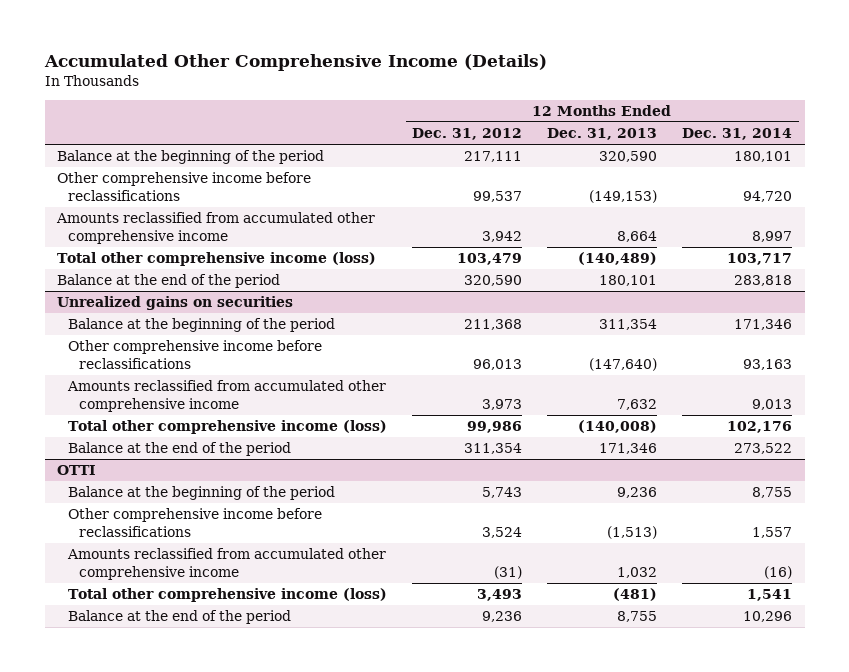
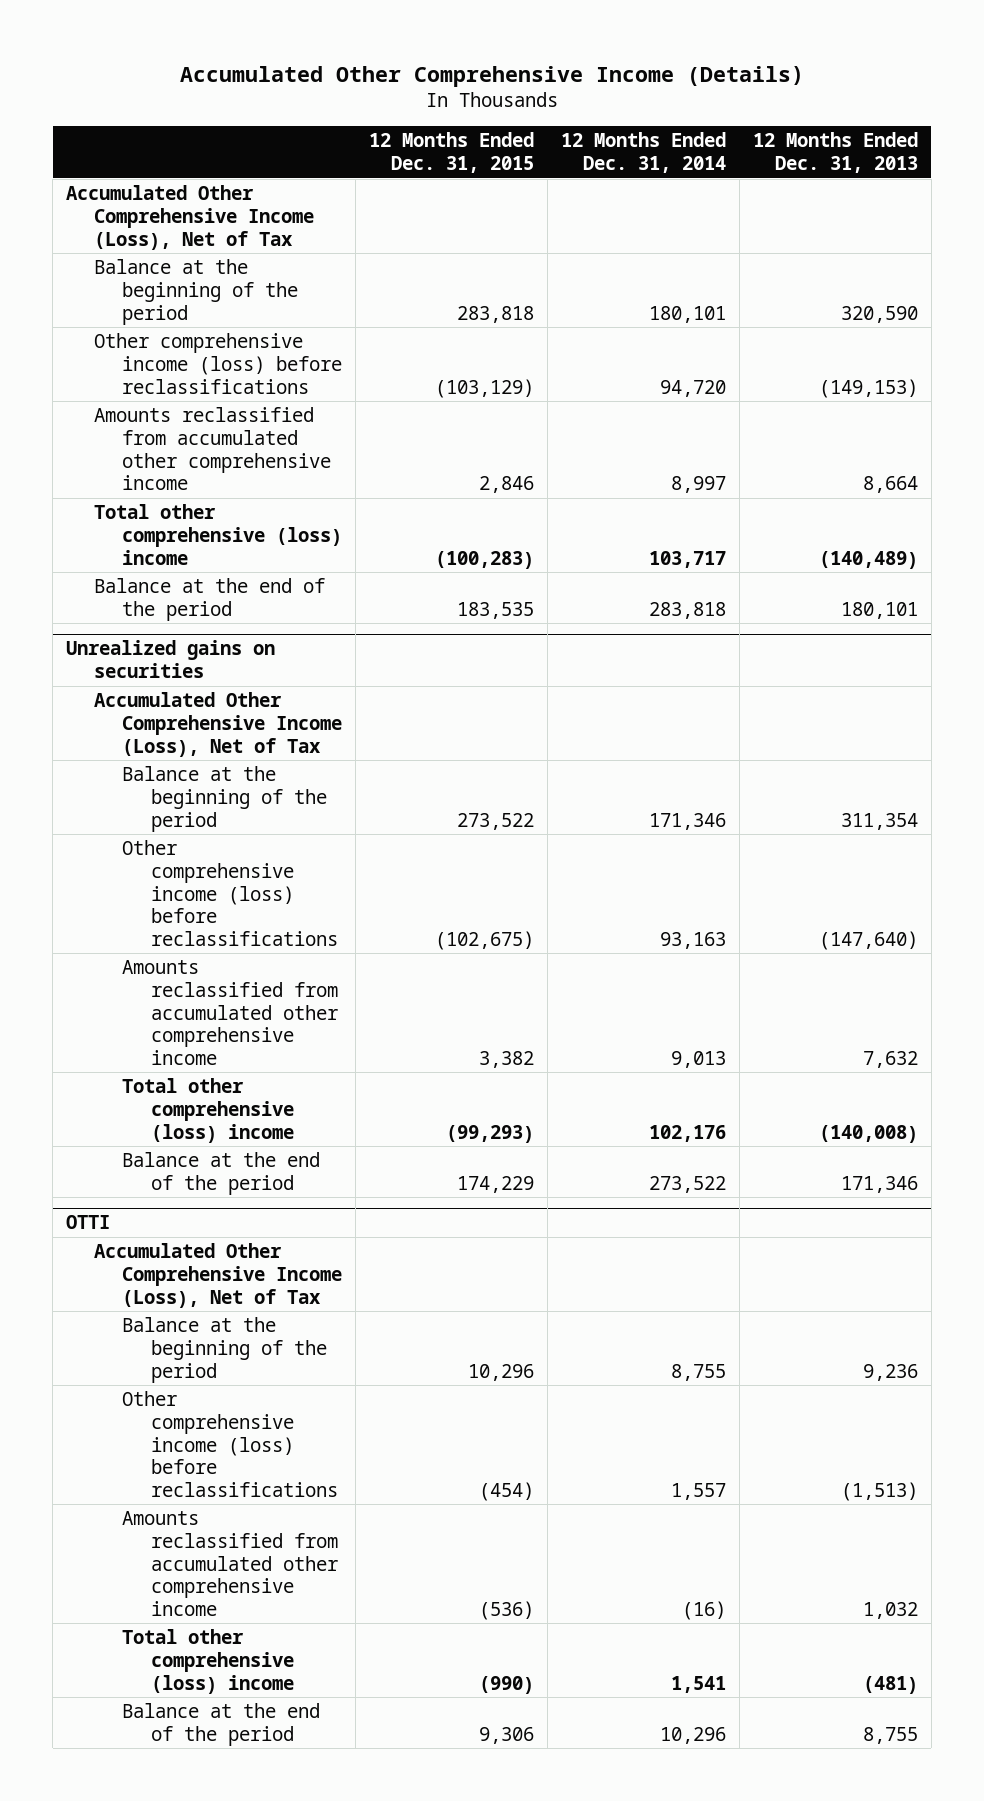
[412,128,523,141] Dec. 31, 2012 -> none
none -> [369,132,535,173] 12 Months Ended Dec. 31, 2015
none -> [65,185,315,250] Accumulated Other Comprehensive Income (Loss), Net of Tax
[57,172,312,201] Other comprehensive income before reclassifications -> [94,333,343,394] Other comprehensive income (loss) before reclassifications
[57,252,377,267] Total other comprehensive income (loss) -> [94,504,343,565] Total other comprehensive (loss) income
none -> [94,692,343,757] Accumulated Other Comprehensive Income (Loss), Net of Tax
[68,340,323,369] Other comprehensive income before reclassifications -> [122,840,338,946] Other comprehensive income (loss) before reclassifications
[68,420,388,435] Total other comprehensive income (loss) -> [122,1078,294,1143] Total other comprehensive (loss) income
none -> [94,1243,343,1308] Accumulated Other Comprehensive Income (Loss), Net of Tax
[68,508,323,537] Other comprehensive income before reclassifications -> [122,1391,338,1497] Other comprehensive income (loss) before reclassifications
[68,588,388,603] Total other comprehensive income (loss) -> [122,1629,294,1694] Total other comprehensive (loss) income

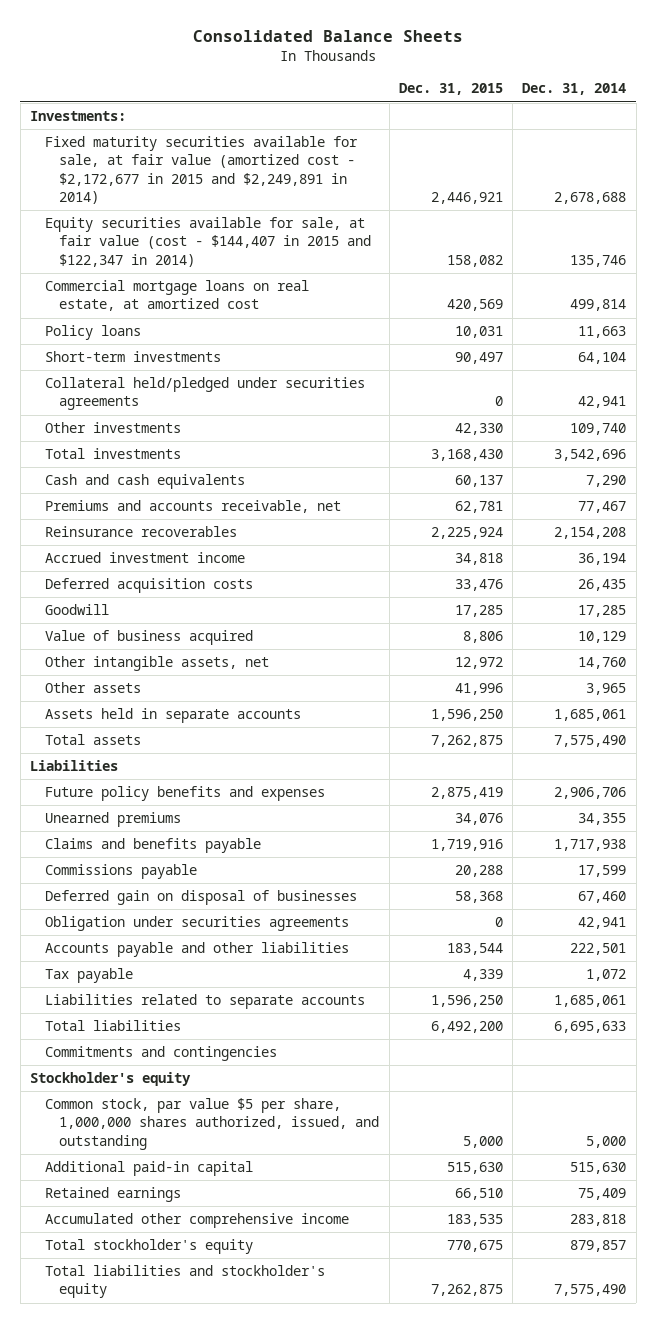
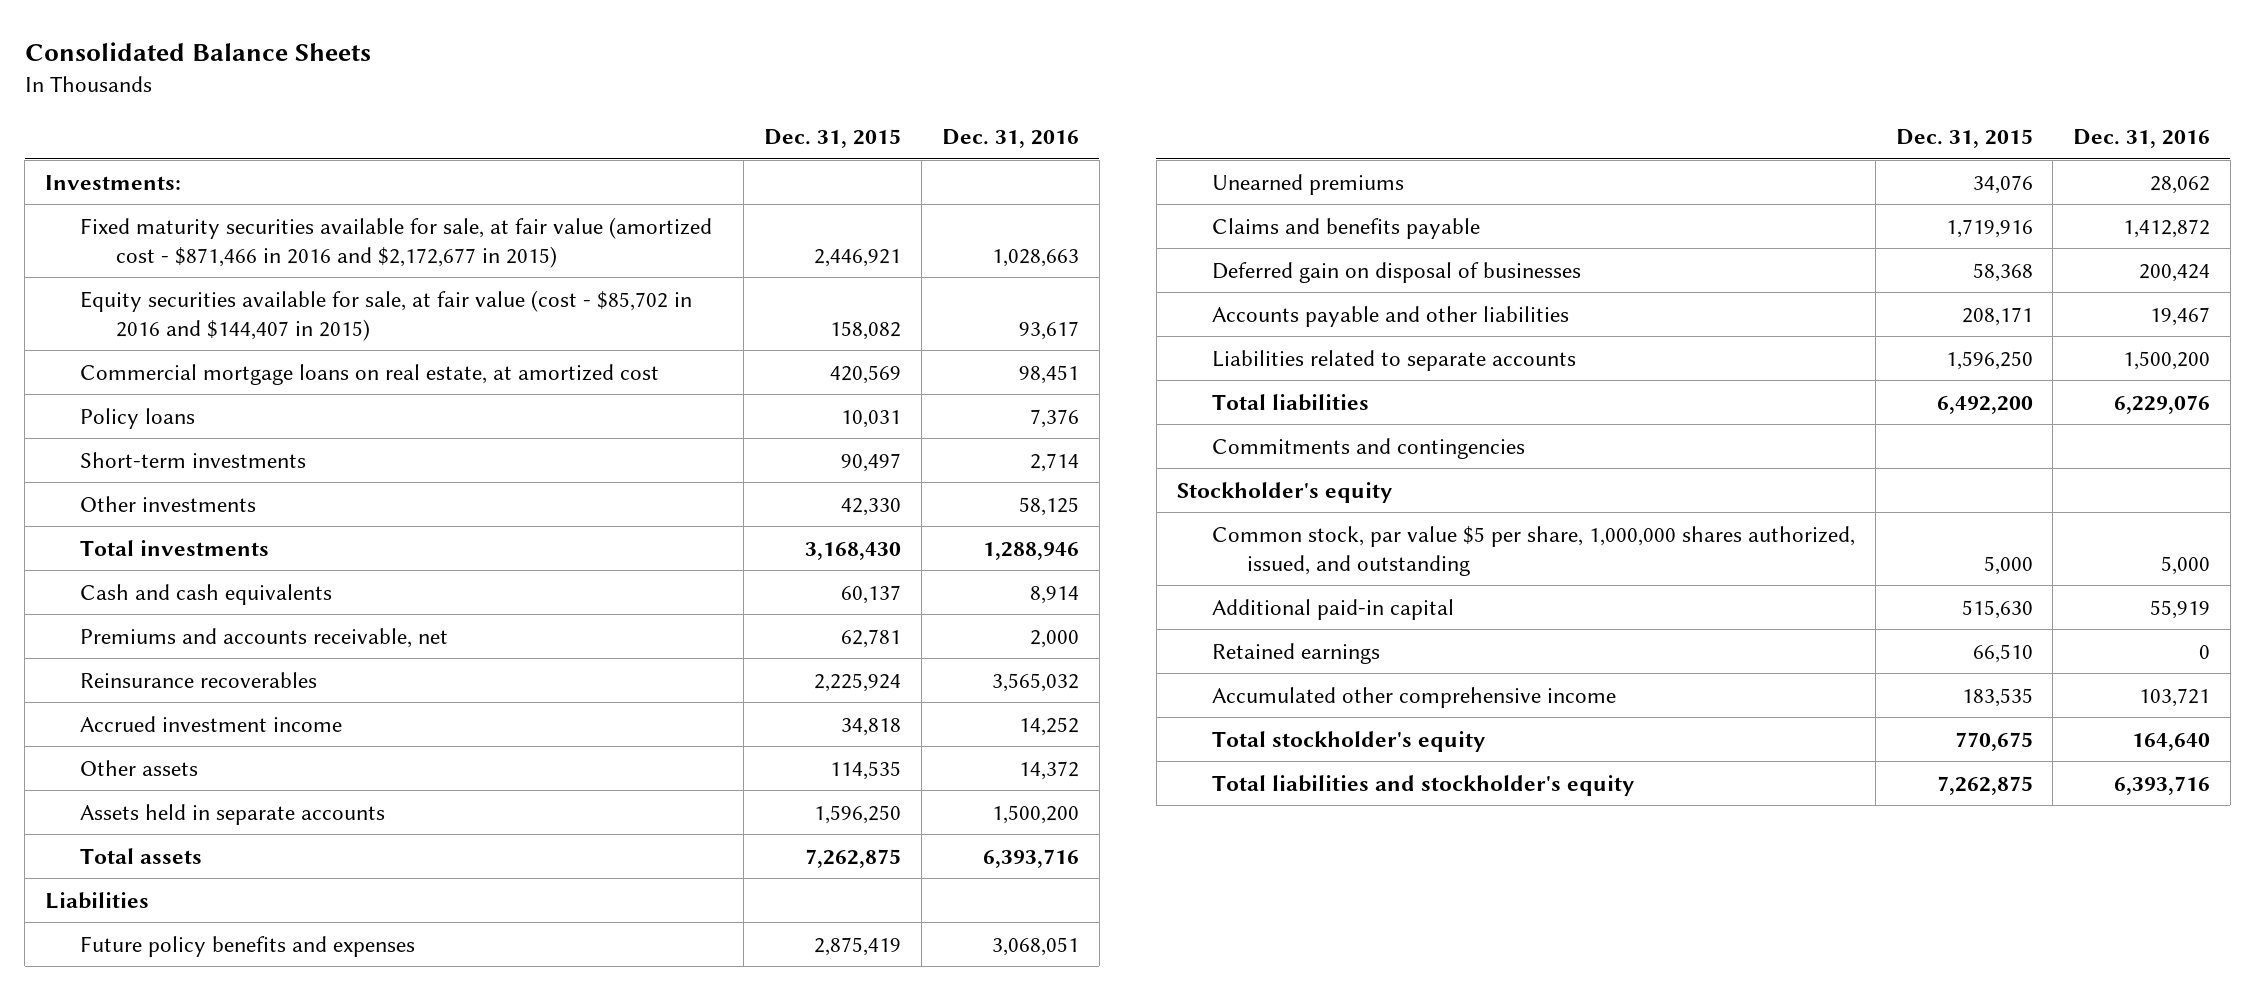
[522,83,627,96] Dec. 31, 2014 -> none
none -> [941,129,1079,149] Dec. 31, 2016
[44,136,358,204] Fixed maturity securities available for sale, at fair value (amortized cost - $2,172,677 in 2015 and $2,249,891 in 2014) -> [80,216,713,268] Fixed maturity securities available for sale, at fair value (amortized cost - $871,466 in 2016 and $2,172,677 in 2015)
[44,217,372,267] Equity securities available for sale, at fair value (cost - $144,407 in 2015 and $122,347 in 2014) -> [80,289,693,341] Equity securities available for sale, at fair value (cost - $85,702 in 2016 and $144,407 in 2015)
[44,377,365,411] Collateral held/pledged under securities agreements -> none
[44,578,253,594] Deferred acquisition costs -> none
[44,604,109,616] Goodwill -> none
[44,630,253,646] Value of business acquired -> none
[44,656,269,672] Other intangible assets, net -> none
[454,683,503,696] 41,996 -> [830,760,902,780] 114,535
[44,864,197,880] Commissions payable -> none
[44,916,349,932] Obligation under securities agreements -> none
[44,968,133,984] Tax payable -> none
[446,943,503,956] 183,544 -> [1961,306,2033,326] 208,171

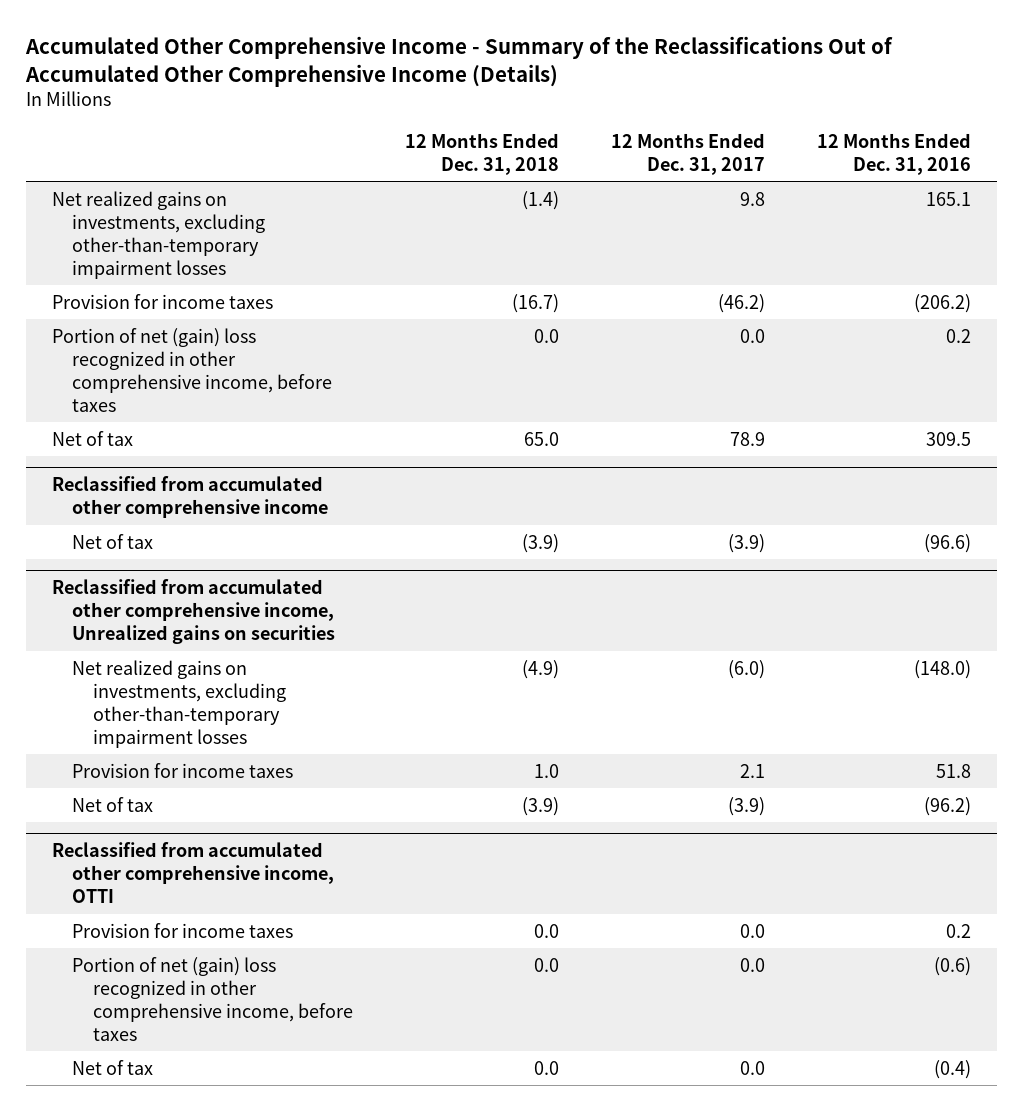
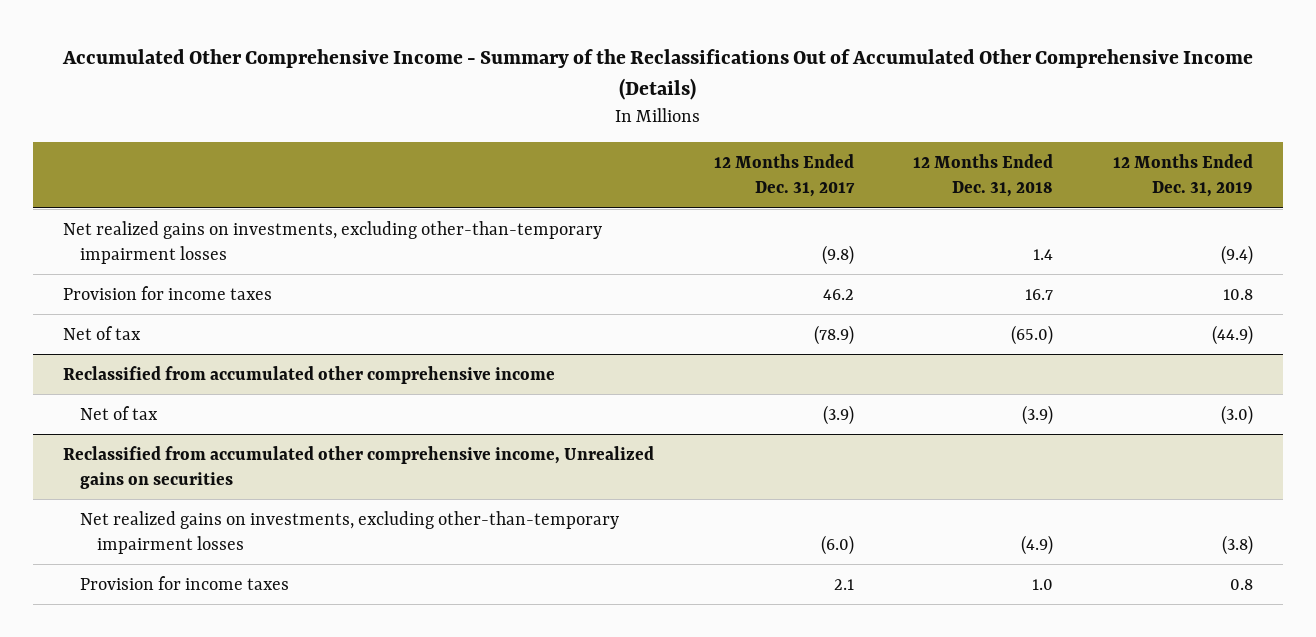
[816,132,971,175] 12 Months Ended Dec. 31, 2016 -> none
none -> [1112,153,1253,198] 12 Months Ended Dec. 31, 2019
[51,327,333,412] Portion of net (gain) loss recognized in other comprehensive income, before taxes -> none
[521,190,559,210] (1.4) -> [1033,249,1054,261] 1.4
[739,191,765,206] 9.8 -> [821,245,854,266] (9.8)
[511,293,559,313] (16.7) -> [1025,288,1054,300] 16.7
[717,293,765,313] (46.2) -> [822,288,854,300] 46.2
[523,431,559,446] 65.0 -> [1011,324,1054,345] (65.0)
[729,431,765,446] 78.9 -> [813,324,854,345] (78.9)
[72,796,154,812] Net of tax -> none
[51,842,335,904] Reclassified from accumulated other comprehensive income, OTTI -> none
[72,922,294,938] Provision for income taxes -> none
[72,956,353,1041] Portion of net (gain) loss recognized in other comprehensive income, before taxes -> none
[72,1059,154,1075] Net of tax -> none

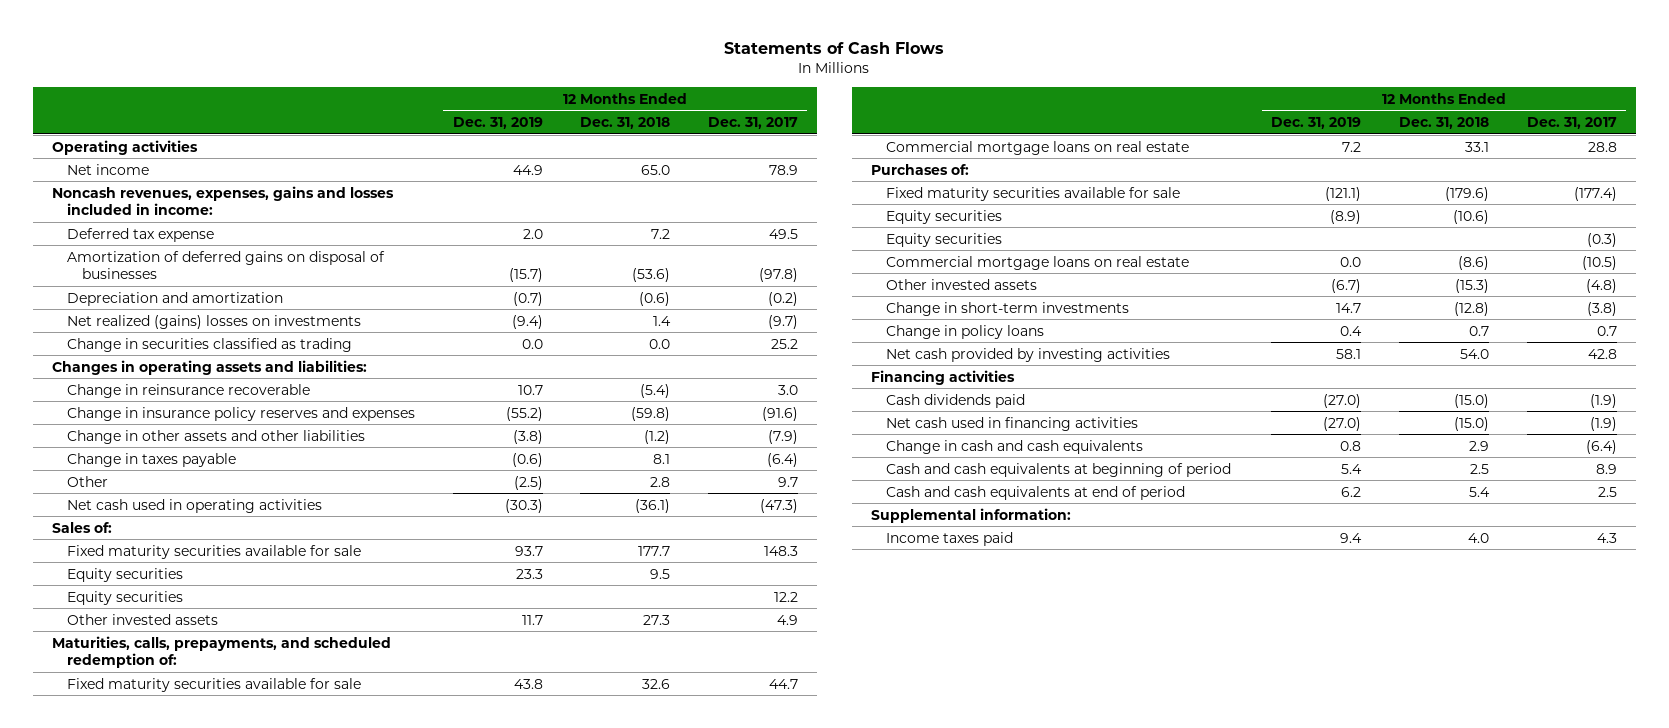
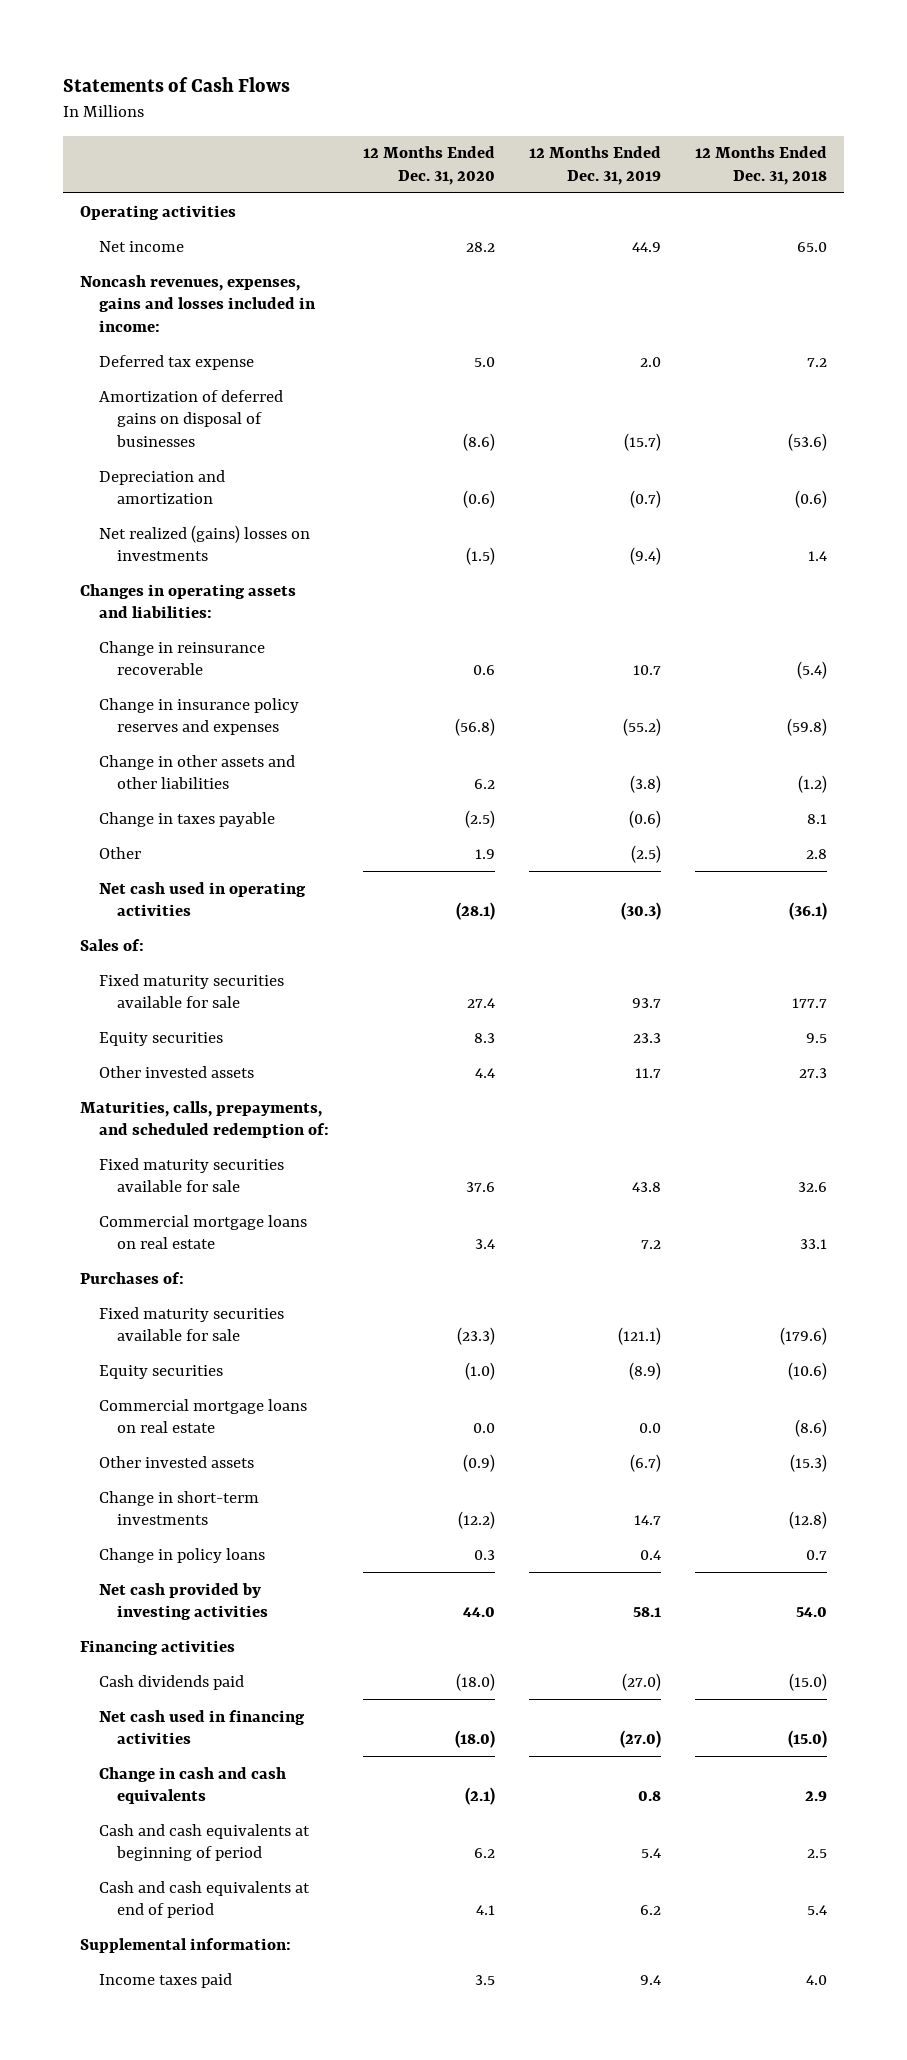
[708,116,799,129] Dec. 31, 2017 -> none
none -> [362,146,495,185] 12 Months Ended Dec. 31, 2020
[66,337,352,352] Change in securities classified as trading -> none
[66,590,183,605] Equity securities -> none
[885,232,1002,247] Equity securities -> none

